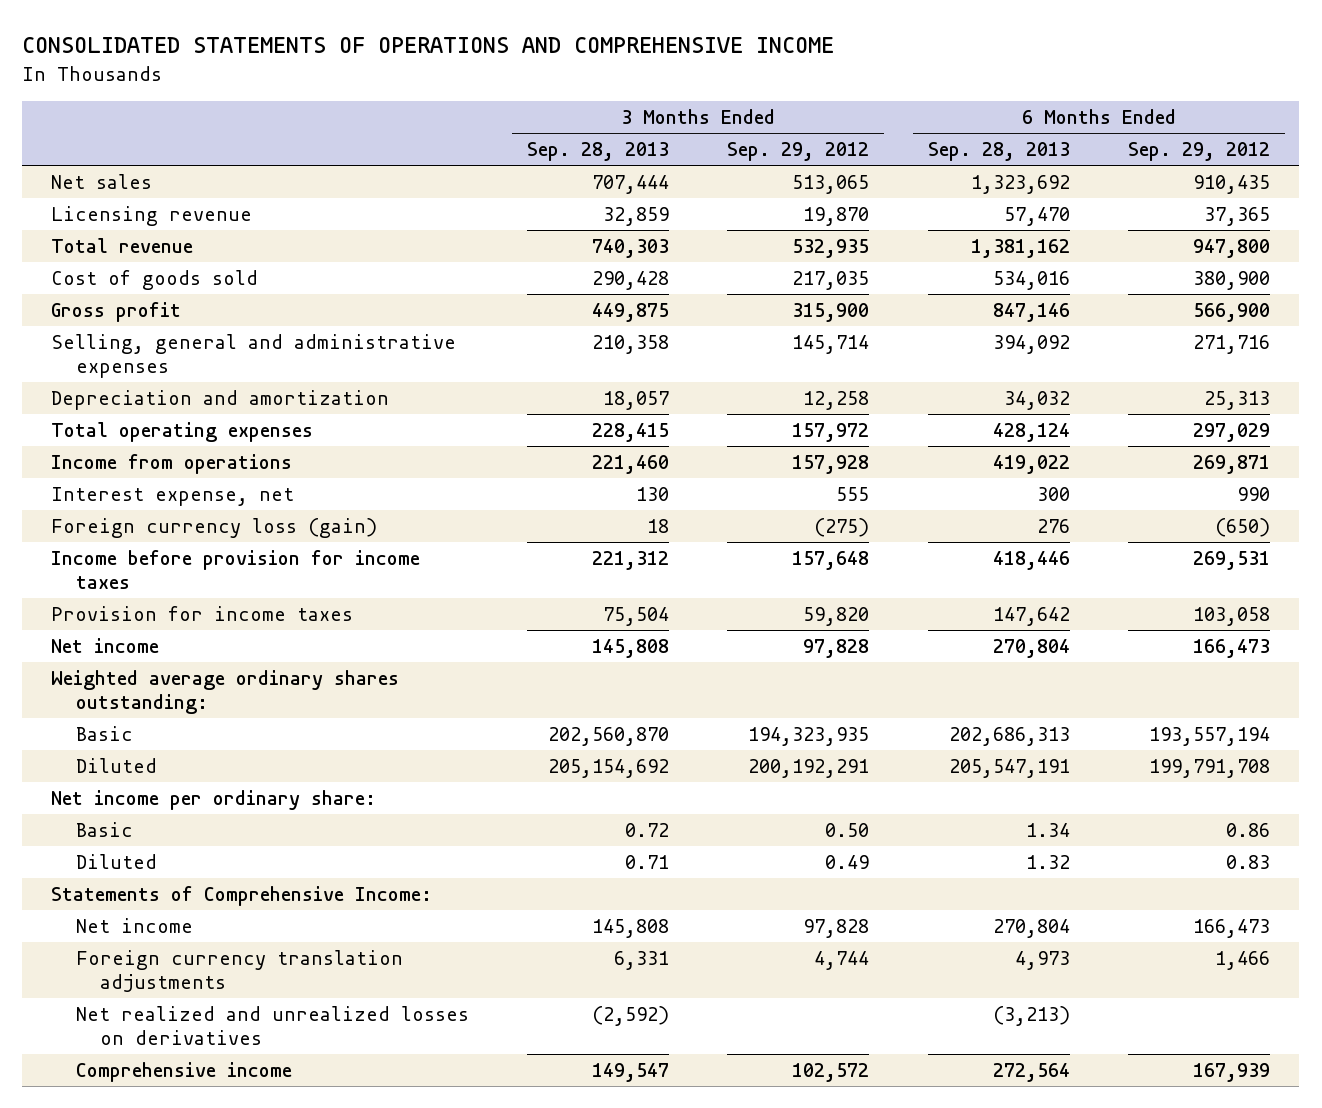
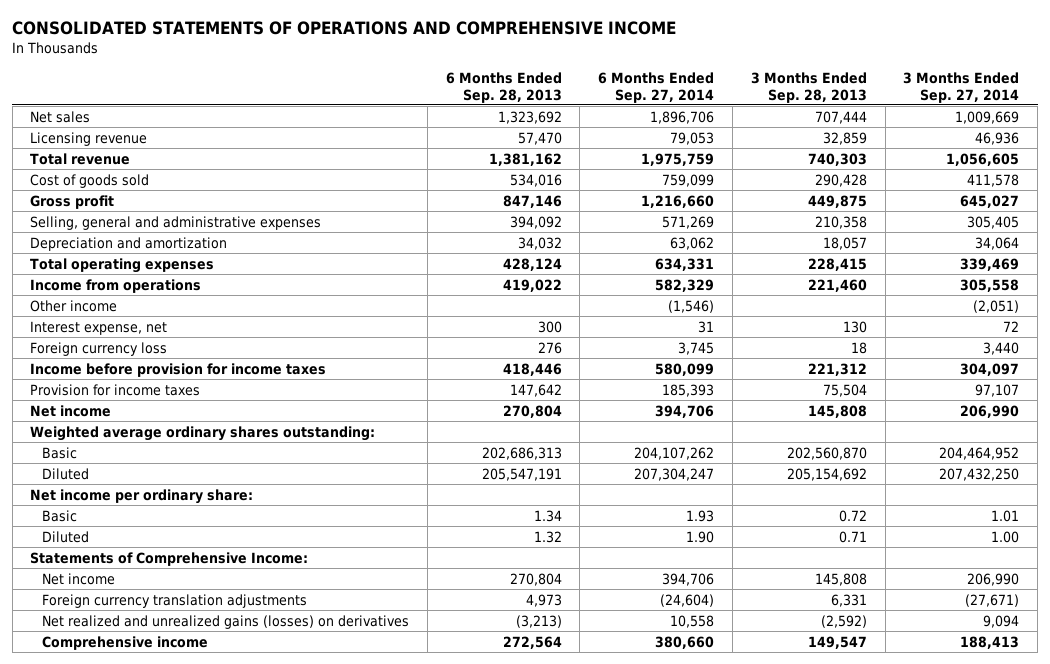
[727,142,870,162] Sep. 29, 2012 -> none
[1128,142,1271,162] Sep. 29, 2012 -> none
none -> [598,71,715,103] 6 Months Ended Sep. 27, 2014
none -> [903,71,1020,103] 3 Months Ended Sep. 27, 2014
none -> [30,299,118,312] Other income
[51,518,378,539] Foreign currency loss (gain) -> [30,341,168,356] Foreign currency loss
[75,1006,469,1046] Net realized and unrealized losses on derivatives -> [42,614,410,629] Net realized and unrealized gains (losses) on derivatives

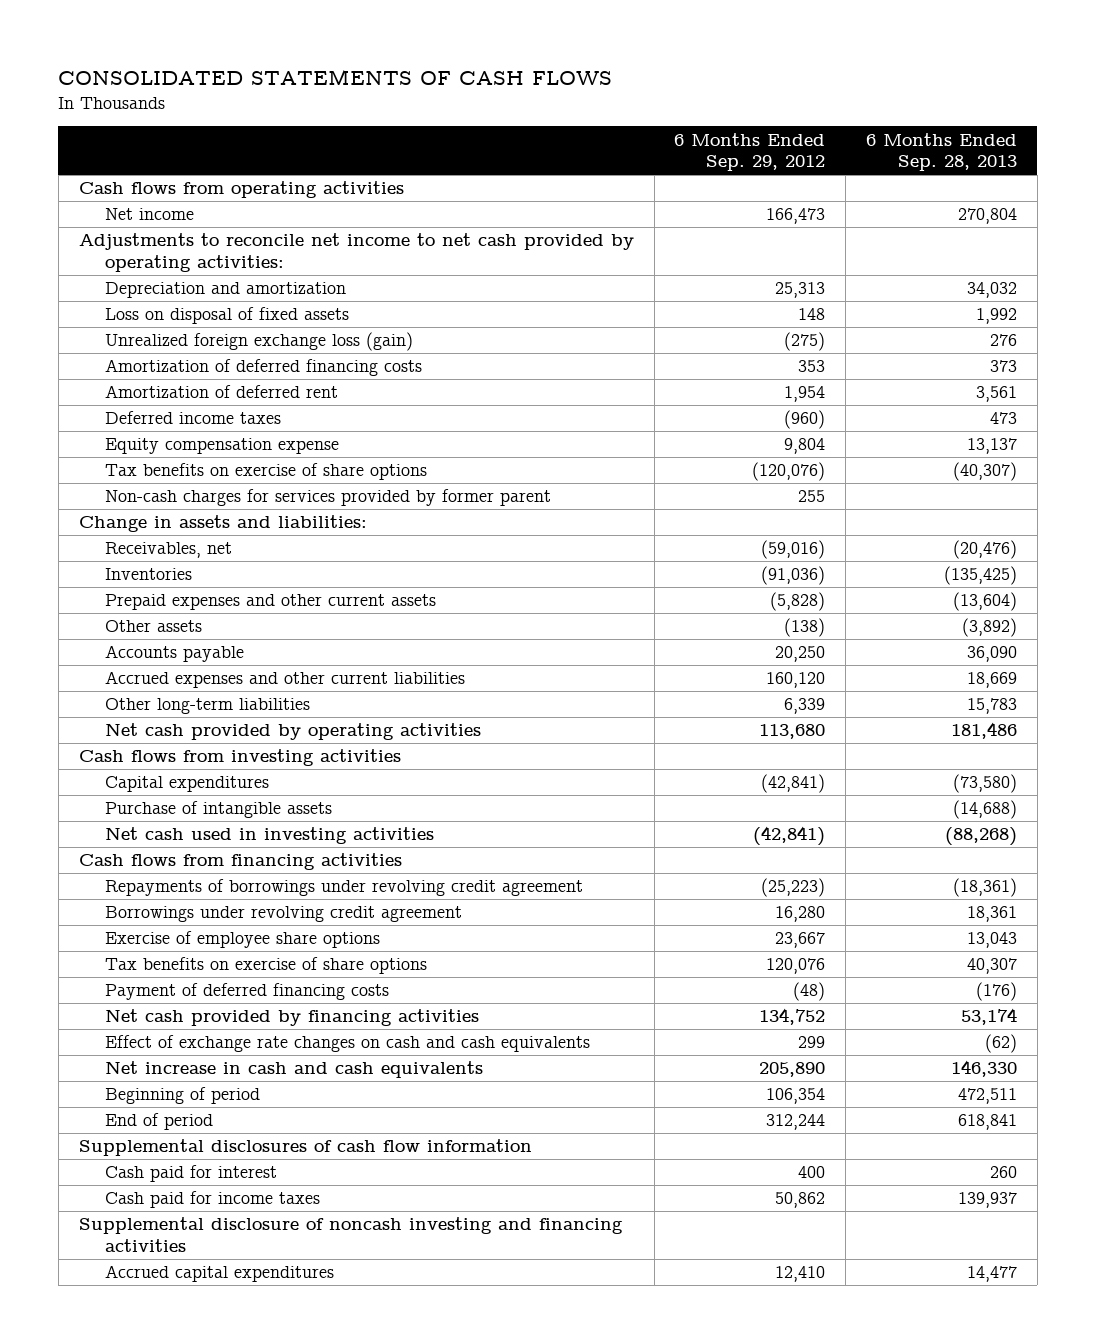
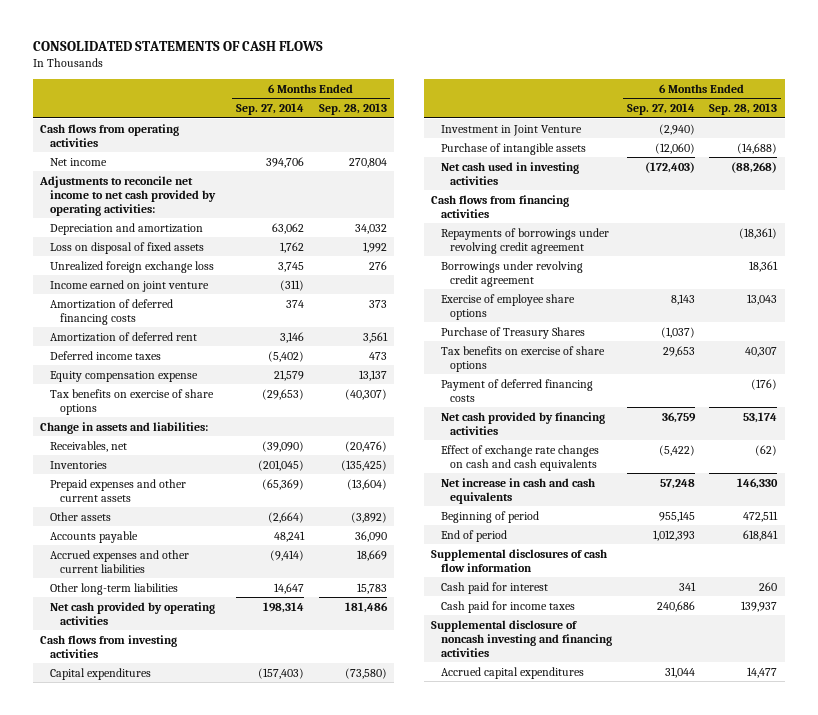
[674,132,826,172] 6 Months Ended Sep. 29, 2012 -> none
none -> [235,103,304,116] Sep. 27, 2014
[105,332,414,352] Unrealized foreign exchange loss (gain) -> [49,260,214,273] Unrealized foreign exchange loss
none -> [49,279,209,292] Income earned on joint venture
[105,489,552,507] Non-cash charges for services provided by former parent -> none
none -> [440,124,582,136] Investment in Joint Venture
none -> [440,326,585,339] Purchase of Treasury Shares

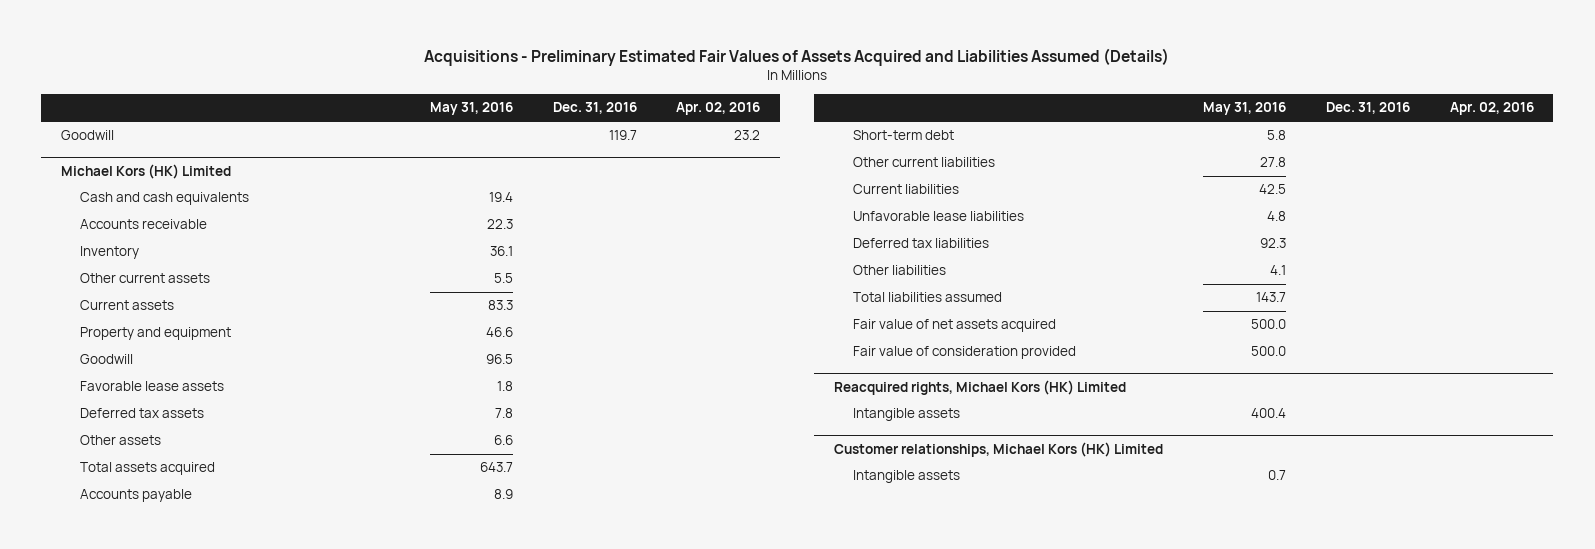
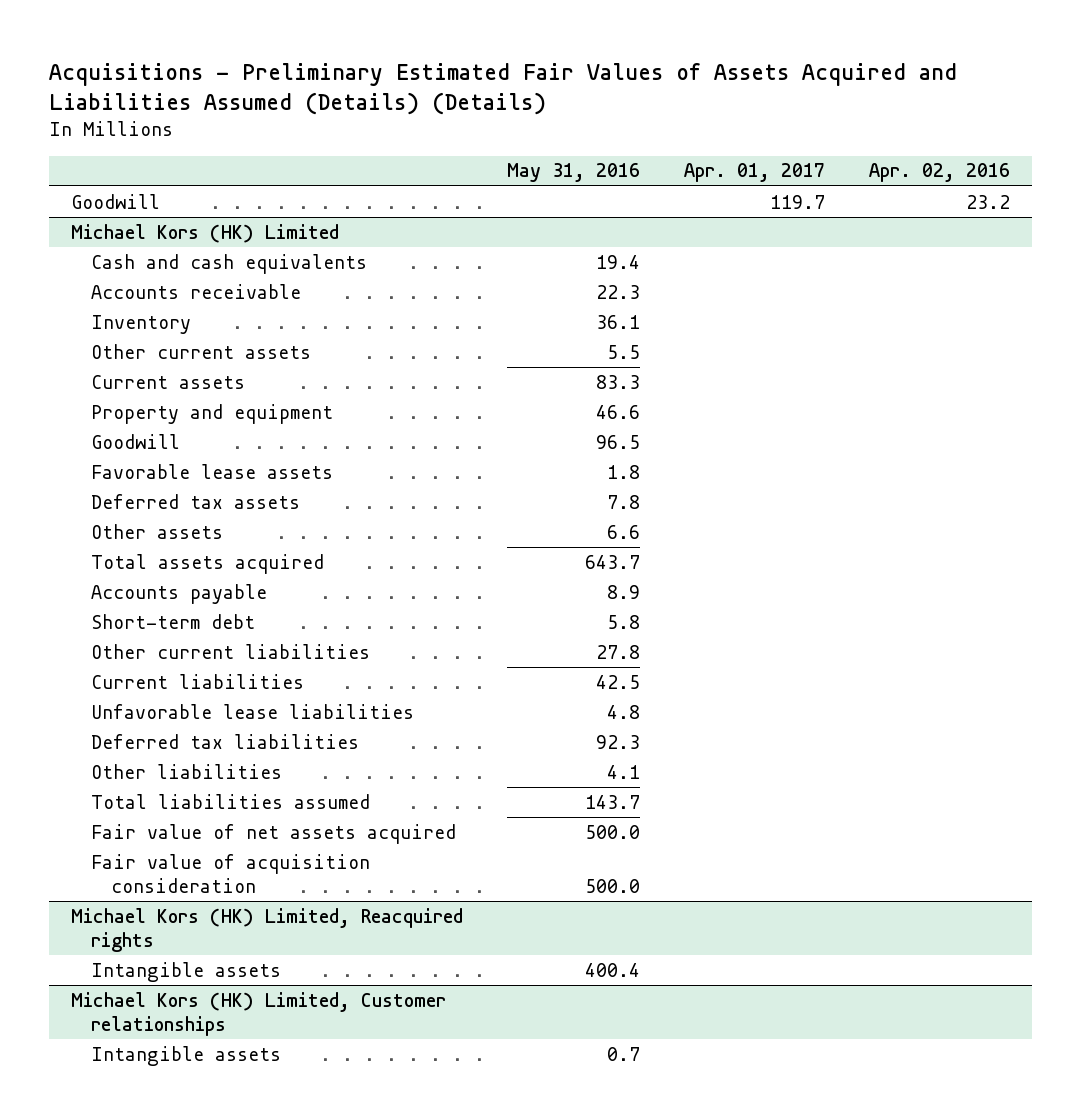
[424,48,1170,67] Acquisitions - Preliminary Estimated Fair Values of Assets Acquired and Liabilities Assumed (Details) -> [49,62,958,115] Acquisitions - Preliminary Estimated Fair Values of Assets Acquired and Liabilities Assumed (Details) (Details)
[552,102,637,115] Dec. 31, 2016 -> none
none -> [684,163,826,183] Apr. 01, 2017
[853,346,1077,360] Fair value of consideration provided -> [91,853,371,894] Fair value of acquisition consideration
[834,379,1127,395] Reacquired rights, Michael Kors (HK) Limited -> [71,907,464,953] Michael Kors (HK) Limited, Reacquired rights
[834,441,1164,457] Customer relationships, Michael Kors (HK) Limited -> [71,991,447,1037] Michael Kors (HK) Limited, Customer relationships

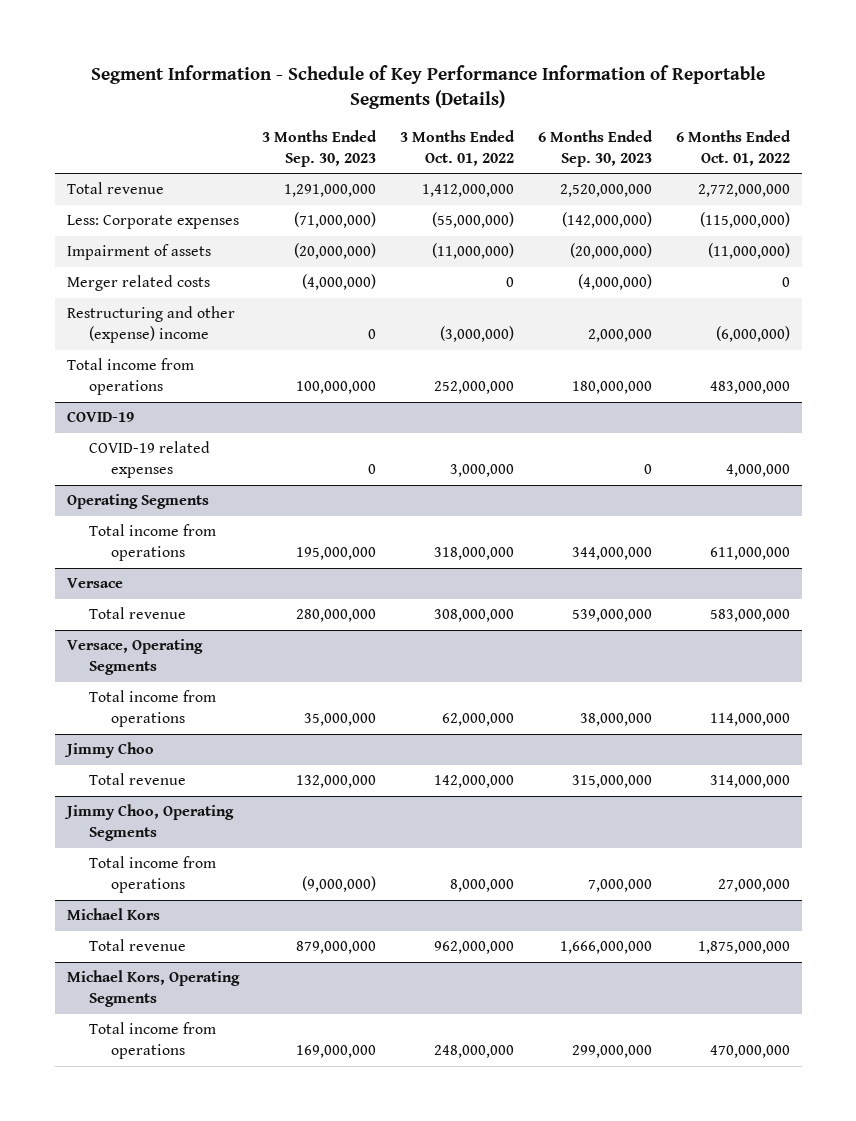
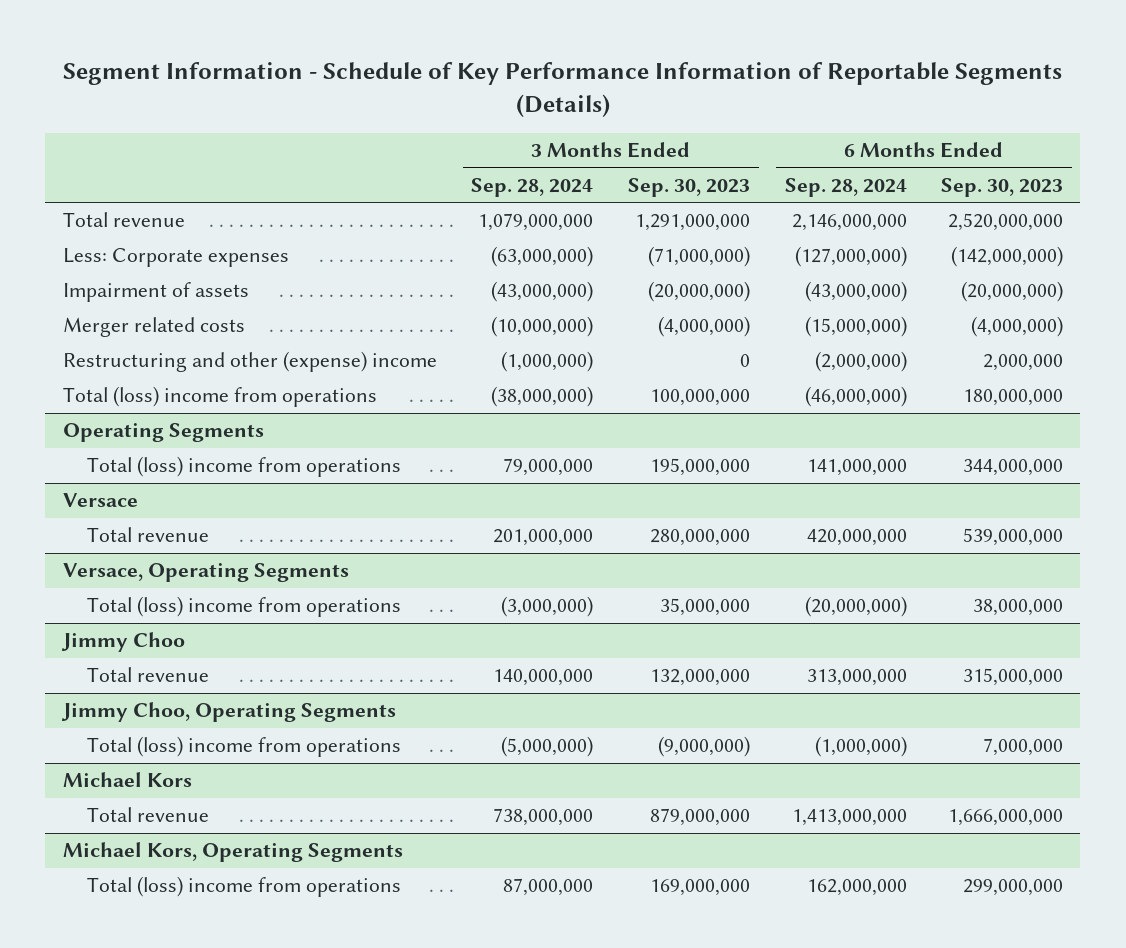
[400,129,516,166] 3 Months Ended Oct. 01, 2022 -> none
[675,129,791,166] 6 Months Ended Oct. 01, 2022 -> none
none -> [471,177,594,197] Sep. 28, 2024
none -> [784,177,907,197] Sep. 28, 2024
[66,411,134,423] COVID-19 -> none
[88,441,210,479] COVID-19 related expenses -> none
[66,358,194,396] Total income from operations -> [62,386,377,408] Total (loss) income from operations
[88,524,216,562] Total income from operations -> [87,456,402,478] Total (loss) income from operations
[88,690,216,728] Total income from operations -> [87,596,402,618] Total (loss) income from operations
[88,856,216,894] Total income from operations -> [87,736,402,758] Total (loss) income from operations
[88,1022,216,1060] Total income from operations -> [87,876,402,898] Total (loss) income from operations

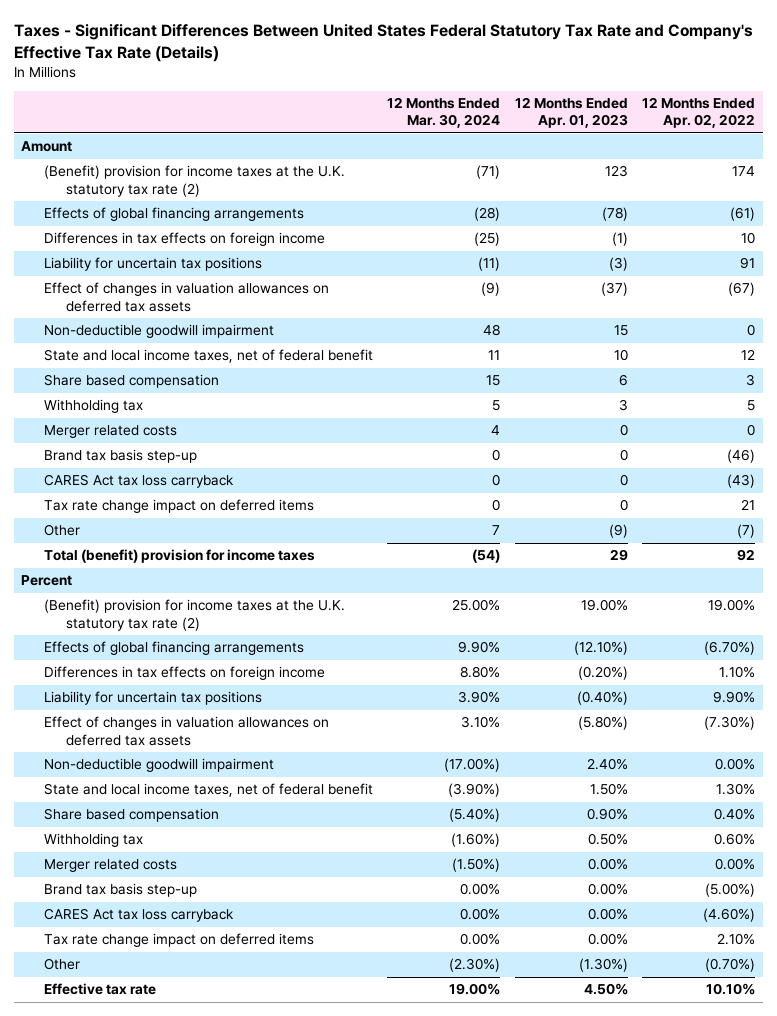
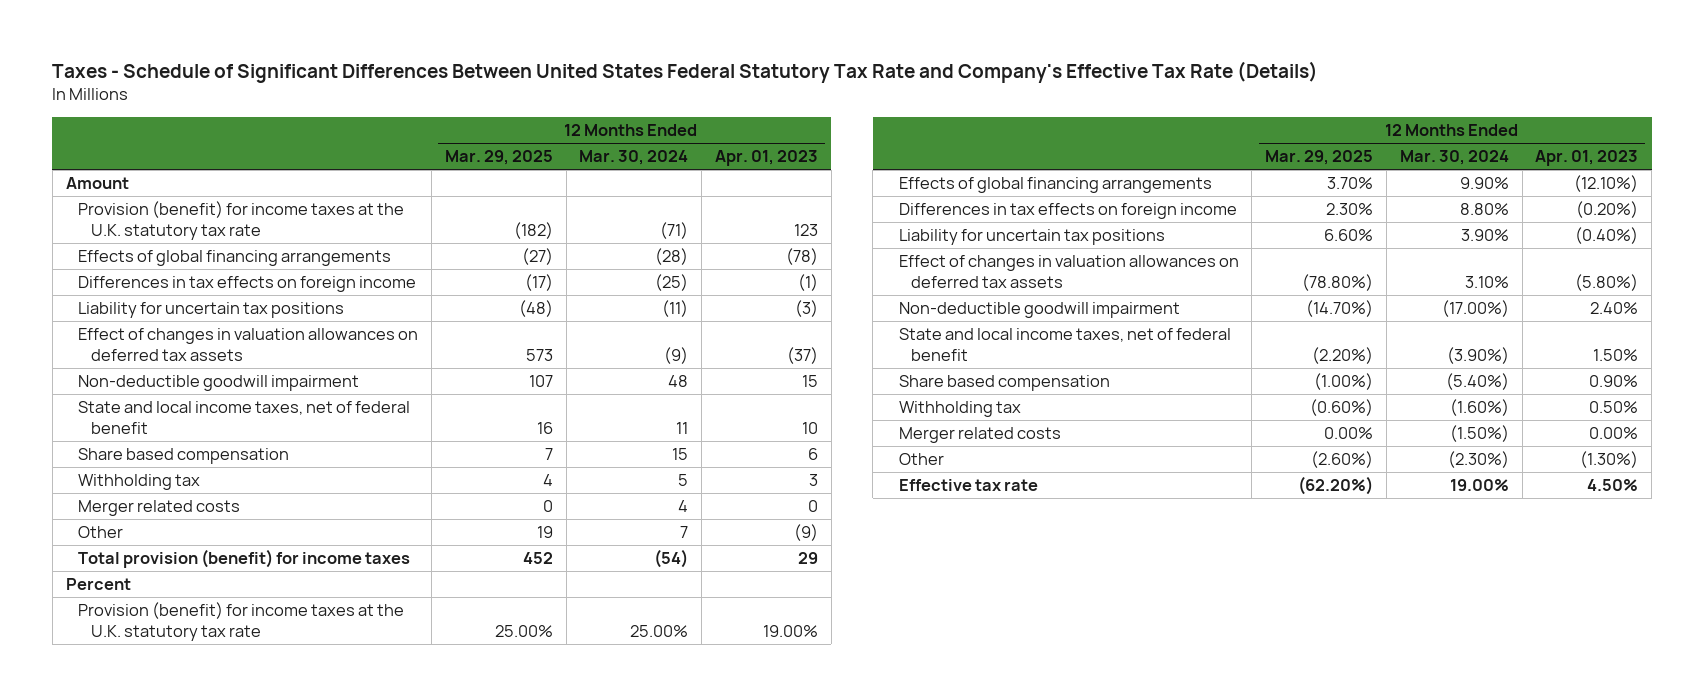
[14,23,754,62] Taxes - Significant Differences Between United States Federal Statutory Tax Rate and Company's Effective Tax Rate (Details) -> [52,61,1319,84] Taxes - Schedule of Significant Differences Between United States Federal Statutory Tax Rate and Company's Effective Tax Rate (Details)
[642,97,756,129] 12 Months Ended Apr. 02, 2022 -> none
none -> [444,150,553,166] Mar. 29, 2025
[43,165,345,197] (Benefit) provision for income taxes at the U.K. statutory tax rate (2) -> [78,201,405,241] Provision (benefit) for income taxes at the U.K. statutory tax rate
[43,449,197,464] Brand tax basis step-up -> none
[43,474,234,489] CARES Act tax loss carryback -> none
[43,499,314,514] Tax rate change impact on deferred items -> none
[43,549,315,564] Total (benefit) provision for income taxes -> [78,549,411,569] Total provision (benefit) for income taxes
[43,599,345,631] (Benefit) provision for income taxes at the U.K. statutory tax rate (2) -> [78,602,405,642] Provision (benefit) for income taxes at the U.K. statutory tax rate
[43,883,197,898] Brand tax basis step-up -> none
[43,908,234,923] CARES Act tax loss carryback -> none
[43,933,314,948] Tax rate change impact on deferred items -> none

